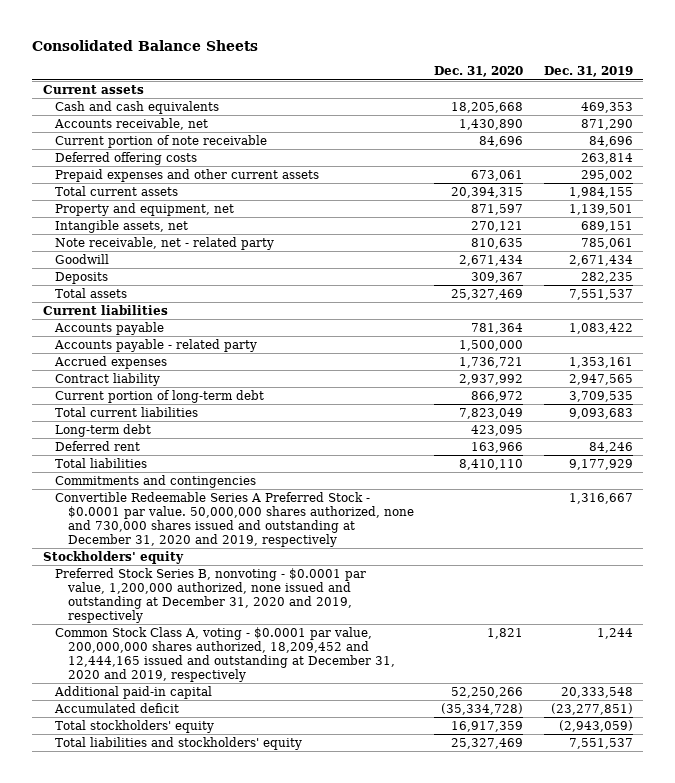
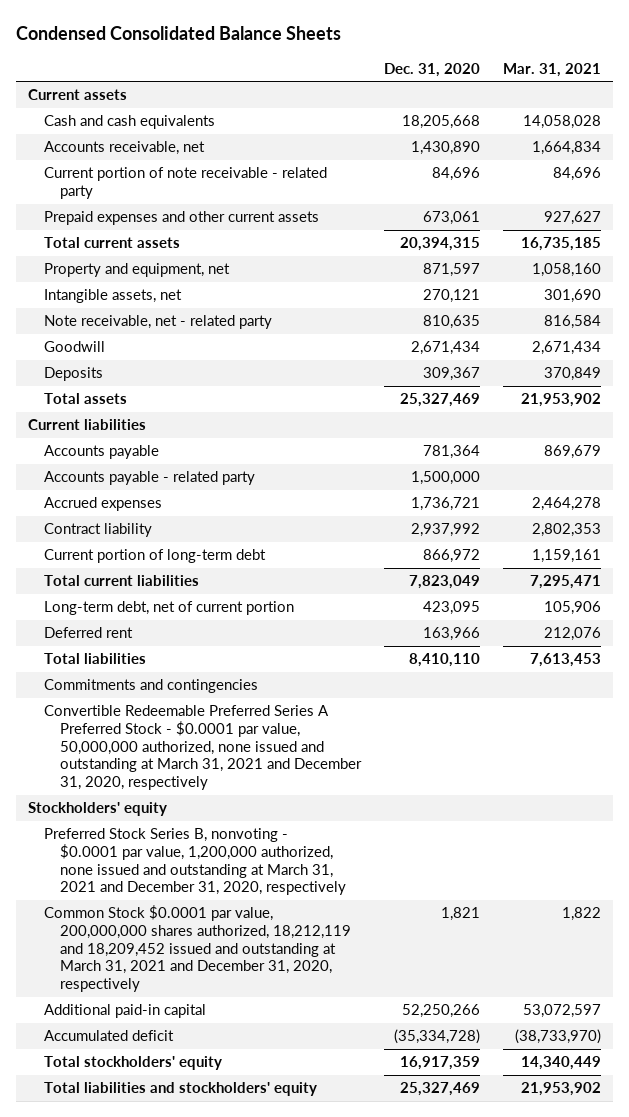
[32,39,259,51] Consolidated Balance Sheets -> [16,26,342,41] Condensed Consolidated Balance Sheets
[543,66,633,78] Dec. 31, 2019 -> none
none -> [503,62,602,77] Mar. 31, 2021
[55,151,198,165] Deferred offering costs -> none
[55,134,268,148] Current portion of note receivable -> [44,167,328,200] Current portion of note receivable - related party
[55,423,152,437] Long-term debt -> [44,601,295,616] Long-term debt, net of current portion
[55,491,414,547] Convertible Redeemable Series A Preferred Stock - $0.0001 par value. 50,000,000 shares authorized, none and 730,000 shares issued and outstanding at December 31, 2020 and 2019, respectively -> [44,705,363,791] Convertible Redeemable Preferred Series A Preferred Stock - $0.0001 par value, 50,000,000 authorized, none issued and outstanding at March 31, 2021 and December 31, 2020, respectively
[55,567,367,623] Preferred Stock Series B, nonvoting - $0.0001 par value, 1,200,000 authorized, none issued and outstanding at December 31, 2020 and 2019, respectively -> [44,828,347,896] Preferred Stock Series B, nonvoting - $0.0001 par value, 1,200,000 authorized, none issued and outstanding at March 31, 2021 and December 31, 2020, respectively
[55,626,395,682] Common Stock Class A, voting - $0.0001 par value, 200,000,000 shares authorized, 18,209,452 and 12,444,165 issued and outstanding at December 31, 2020 and 2019, respectively -> [44,905,352,993] Common Stock $0.0001 par value, 200,000,000 shares authorized, 18,212,119 and 18,209,452 issued and outstanding at March 31, 2021 and December 31, 2020, respectively

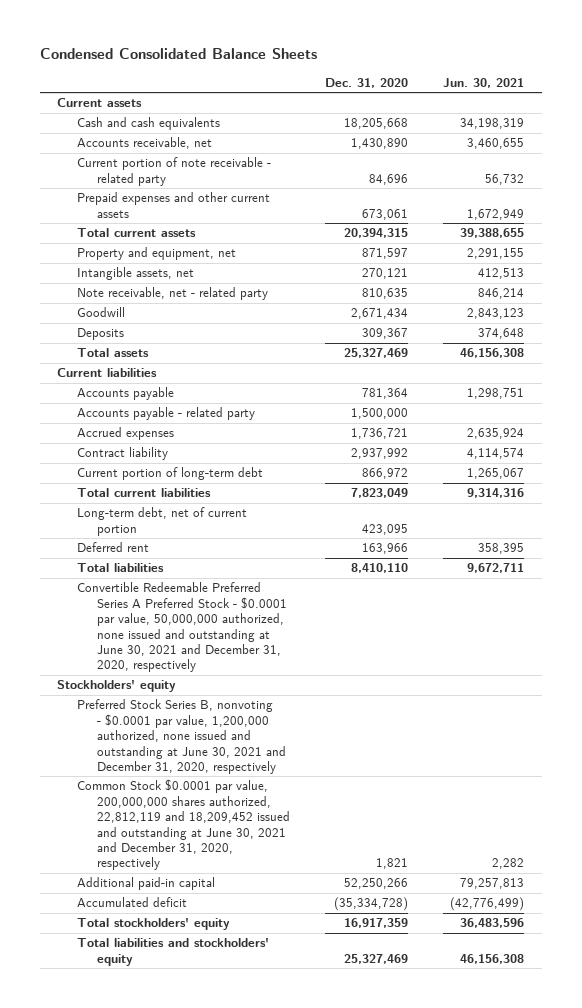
[503,62,602,77] Mar. 31, 2021 -> none
none -> [443,77,525,88] Jun. 30, 2021
[44,679,259,694] Commitments and contingencies -> none
[44,705,363,791] Convertible Redeemable Preferred Series A Preferred Stock - $0.0001 par value, 50,000,000 authorized, none issued and outstanding at March 31, 2021 and December 31, 2020, respectively -> [76,582,287,673] Convertible Redeemable Preferred Series A Preferred Stock - $0.0001 par value, 50,000,000 authorized, none issued and outstanding at June 30, 2021 and December 31, 2020, respectively
[44,828,347,896] Preferred Stock Series B, nonvoting - $0.0001 par value, 1,200,000 authorized, none issued and outstanding at March 31, 2021 and December 31, 2020, respectively -> [76,699,286,774] Preferred Stock Series B, nonvoting - $0.0001 par value, 1,200,000 authorized, none issued and outstanding at June 30, 2021 and December 31, 2020, respectively
[44,905,352,993] Common Stock $0.0001 par value, 200,000,000 shares authorized, 18,212,119 and 18,209,452 issued and outstanding at March 31, 2021 and December 31, 2020, respectively -> [76,779,290,871] Common Stock $0.0001 par value, 200,000,000 shares authorized, 22,812,119 and 18,209,452 issued and outstanding at June 30, 2021 and December 31, 2020, respectively

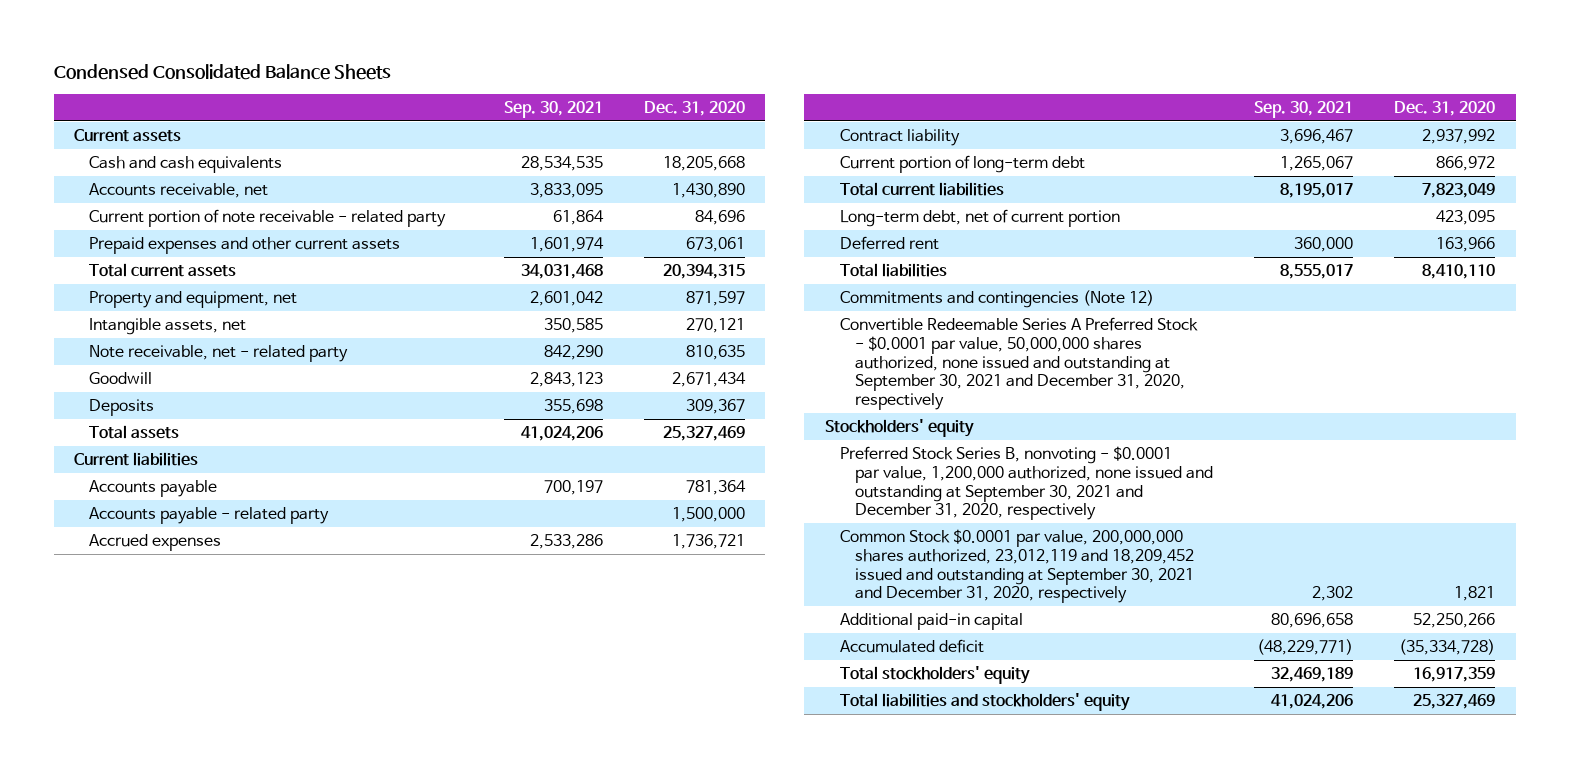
[443,77,525,88] Jun. 30, 2021 -> none
none -> [503,101,603,119] Sep. 30, 2021
none -> [840,290,1155,309] Commitments and contingencies (Note 12)
[76,582,287,673] Convertible Redeemable Preferred Series A Preferred Stock - $0.0001 par value, 50,000,000 authorized, none issued and outstanding at June 30, 2021 and December 31, 2020, respectively -> [840,317,1199,411] Convertible Redeemable Series A Preferred Stock - $0.0001 par value, 50,000,000 shares authorized, none issued and outstanding at September 30, 2021 and December 31, 2020, respectively
[76,699,286,774] Preferred Stock Series B, nonvoting - $0.0001 par value, 1,200,000 authorized, none issued and outstanding at June 30, 2021 and December 31, 2020, respectively -> [840,446,1214,521] Preferred Stock Series B, nonvoting - $0.0001 par value, 1,200,000 authorized, none issued and outstanding at September 30, 2021 and December 31, 2020, respectively
[76,779,290,871] Common Stock $0.0001 par value, 200,000,000 shares authorized, 22,812,119 and 18,209,452 issued and outstanding at June 30, 2021 and December 31, 2020, respectively -> [840,529,1195,604] Common Stock $0.0001 par value, 200,000,000 shares authorized, 23,012,119 and 18,209,452 issued and outstanding at September 30, 2021 and December 31, 2020, respectively

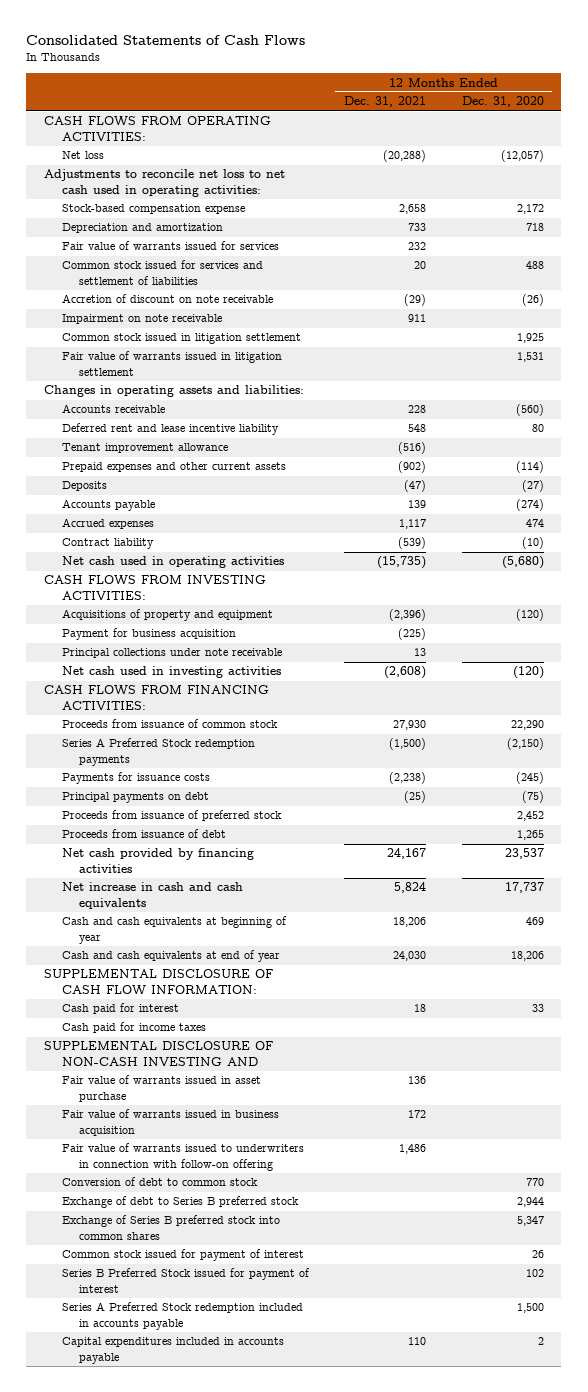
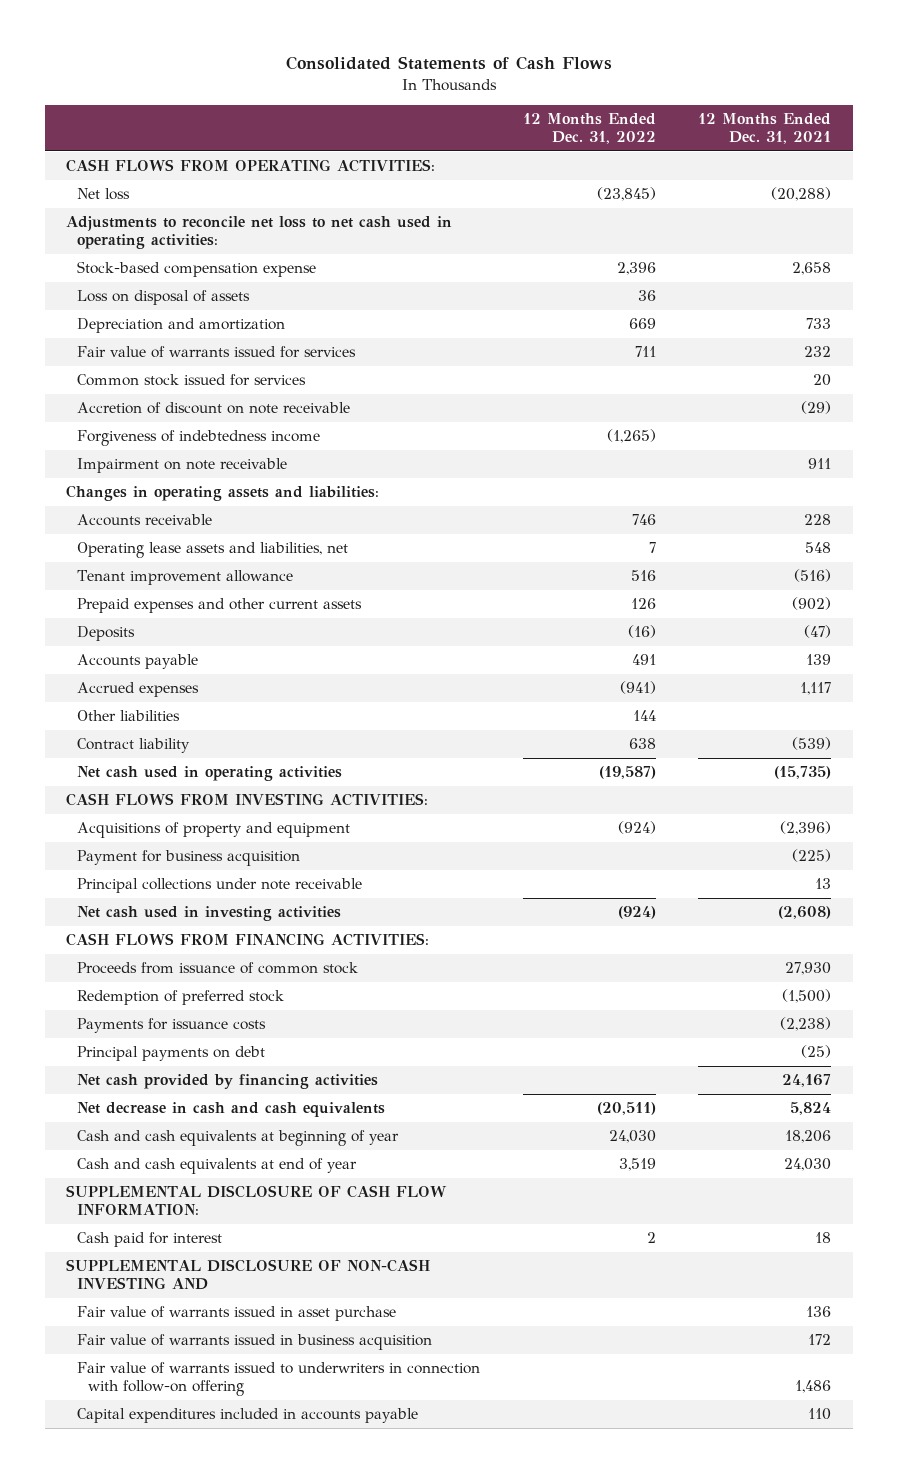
[461,96,544,108] Dec. 31, 2020 -> none
none -> [522,113,656,145] 12 Months Ended Dec. 31, 2022
none -> [77,290,251,306] Loss on disposal of assets
[61,260,263,285] Common stock issued for services and settlement of liabilities -> [77,374,307,387] Common stock issued for services
none -> [77,430,321,447] Forgiveness of indebtedness income
[61,333,301,345] Common stock issued in litigation settlement -> none
[61,351,282,376] Fair value of warrants issued in litigation settlement -> none
[61,423,279,436] Deferred rent and lease incentive liability -> [77,542,349,559] Operating lease assets and liabilities, net
none -> [77,710,181,722] Other liabilities
[61,738,255,766] Series A Preferred Stock redemption payments -> [77,990,285,1006] Redemption of preferred stock
[61,810,282,822] Proceeds from issuance of preferred stock -> none
[61,829,226,839] Proceeds from issuance of debt -> none
[61,882,243,909] Net increase in cash and cash equivalents -> [77,1102,386,1118] Net decrease in cash and cash equivalents
[61,1022,206,1034] Cash paid for income taxes -> none
[61,1177,258,1187] Conversion of debt to common stock -> none
[61,1196,299,1209] Exchange of debt to Series B preferred stock -> none
[61,1215,280,1240] Exchange of Series B preferred stock into common shares -> none
[61,1249,304,1262] Common stock issued for payment of interest -> none
[61,1268,310,1293] Series B Preferred Stock issued for payment of interest -> none
[61,1302,303,1330] Series A Preferred Stock redemption included in accounts payable -> none

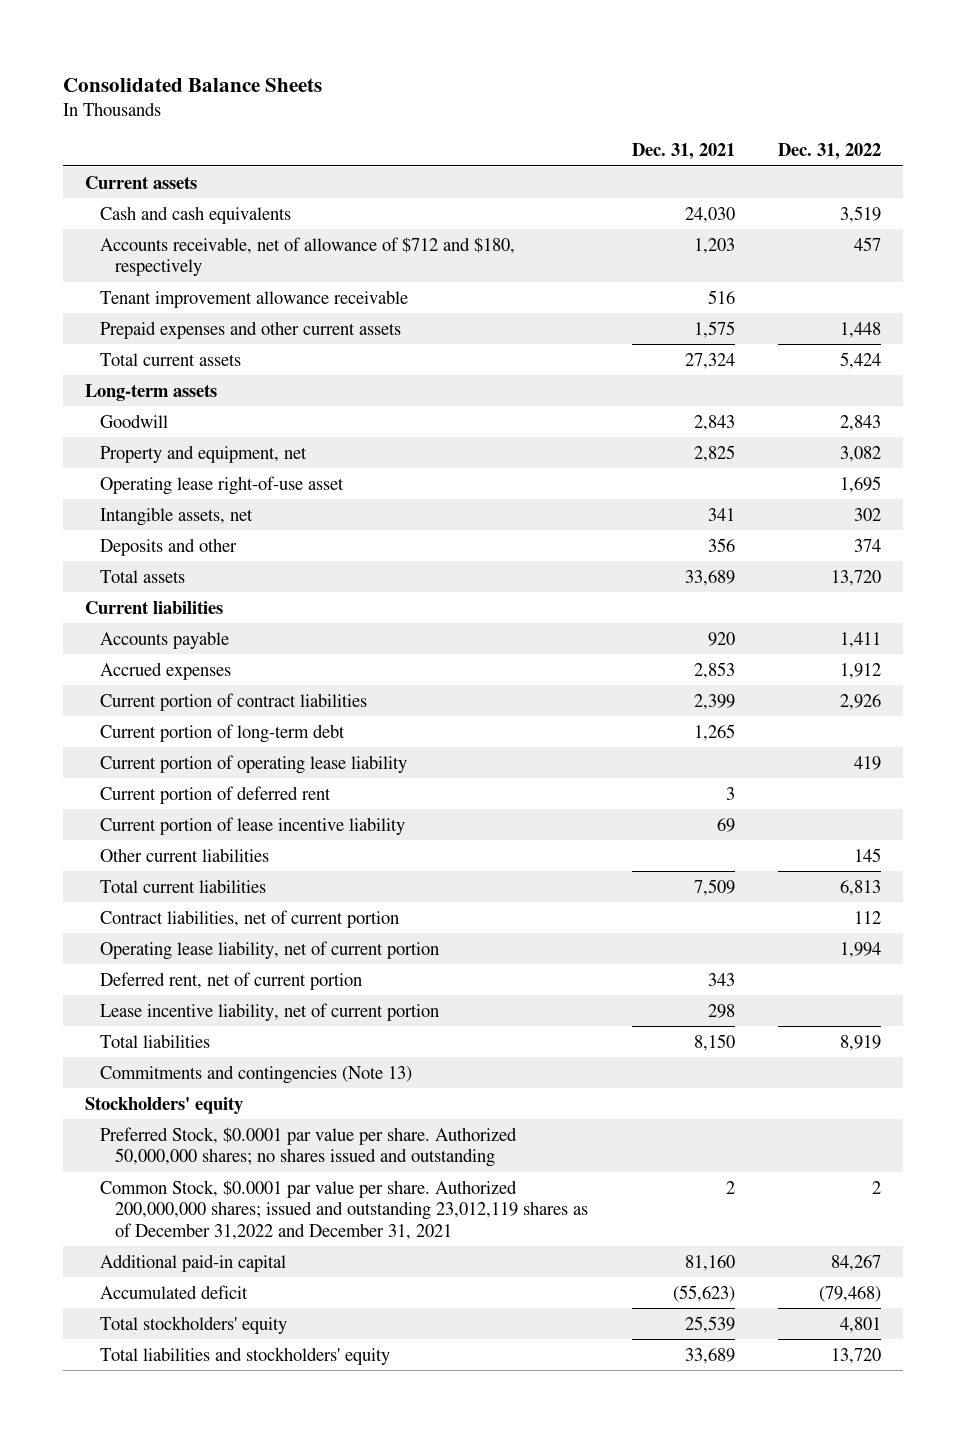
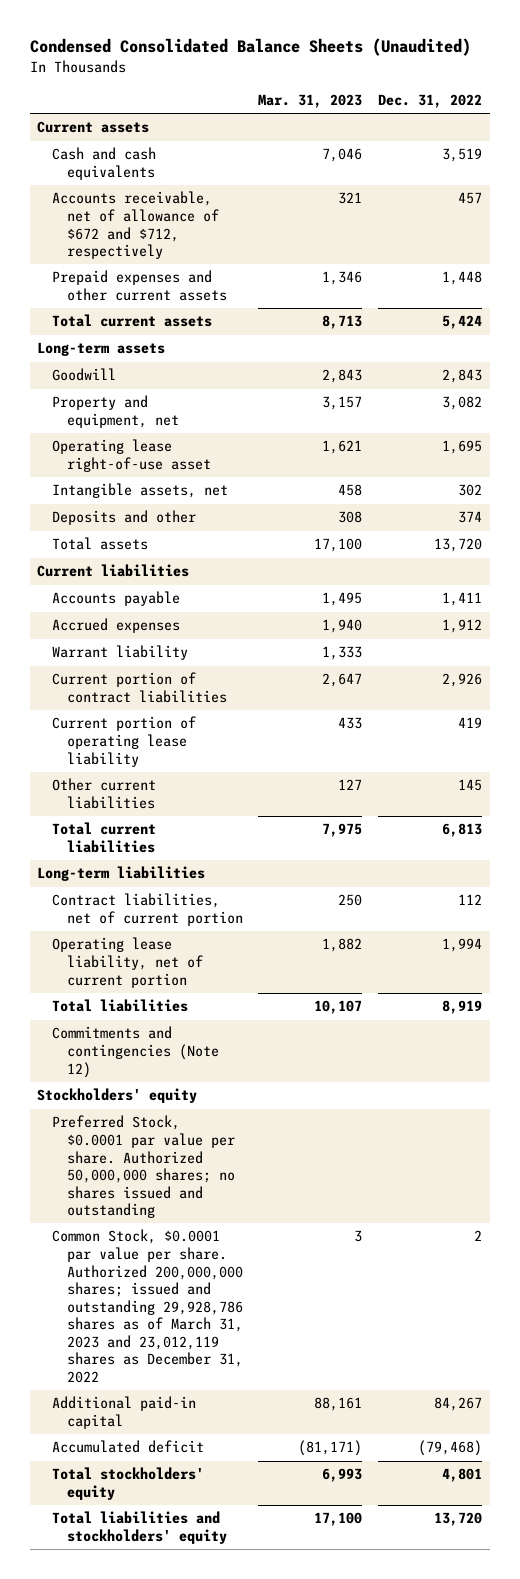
[62,77,322,92] Consolidated Balance Sheets -> [29,38,471,57] Condensed Consolidated Balance Sheets (Unaudited)
[631,143,735,161] Dec. 31, 2021 -> none
none -> [258,93,363,108] Mar. 31, 2023
[99,289,408,308] Tenant improvement allowance receivable -> none
[99,236,515,277] Accounts receivable, net of allowance of $712 and $180, respectively -> [52,191,219,260] Accounts receivable, net of allowance of $672 and $712, respectively
none -> [52,645,189,661] Warrant liability
[99,723,345,743] Current portion of long-term debt -> none
[99,785,331,804] Current portion of deferred rent -> none
[99,816,405,835] Current portion of lease incentive liability -> none
none -> [37,866,206,882] Long-term liabilities
[99,971,362,990] Deferred rent, net of current portion -> none
[99,1002,439,1021] Lease incentive liability, net of current portion -> none
[99,1064,412,1084] Commitments and contingencies (Note 13) -> [52,1026,219,1078] Commitments and contingencies (Note 12)
[99,1179,589,1240] Common Stock, $0.0001 par value per share. Authorized 200,000,000 shares; issued and outstanding 23,012,119 shares as of December 31,2022 and December 31, 2021 -> [52,1229,243,1383] Common Stock, $0.0001 par value per share. Authorized 200,000,000 shares; issued and outstanding 29,928,786 shares as of March 31, 2023 and 23,012,119 shares as December 31, 2022

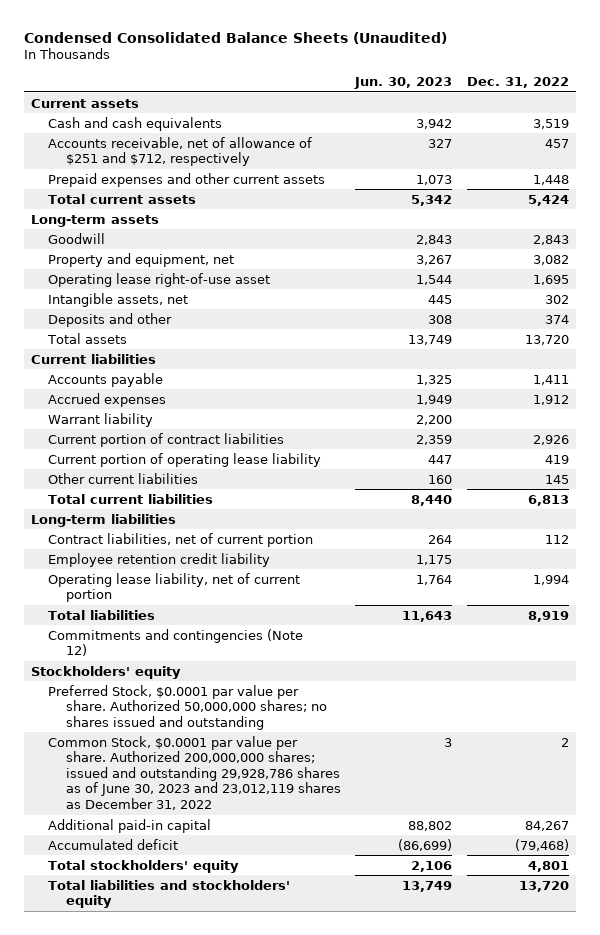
[258,93,363,108] Mar. 31, 2023 -> none
none -> [354,77,453,90] Jun. 30, 2023
[52,191,219,260] Accounts receivable, net of allowance of $672 and $712, respectively -> [48,136,313,167] Accounts receivable, net of allowance of $251 and $712, respectively
none -> [48,552,271,567] Employee retention credit liability
[52,1229,243,1383] Common Stock, $0.0001 par value per share. Authorized 200,000,000 shares; issued and outstanding 29,928,786 shares as of March 31, 2023 and 23,012,119 shares as December 31, 2022 -> [48,735,341,811] Common Stock, $0.0001 par value per share. Authorized 200,000,000 shares; issued and outstanding 29,928,786 shares as of June 30, 2023 and 23,012,119 shares as December 31, 2022

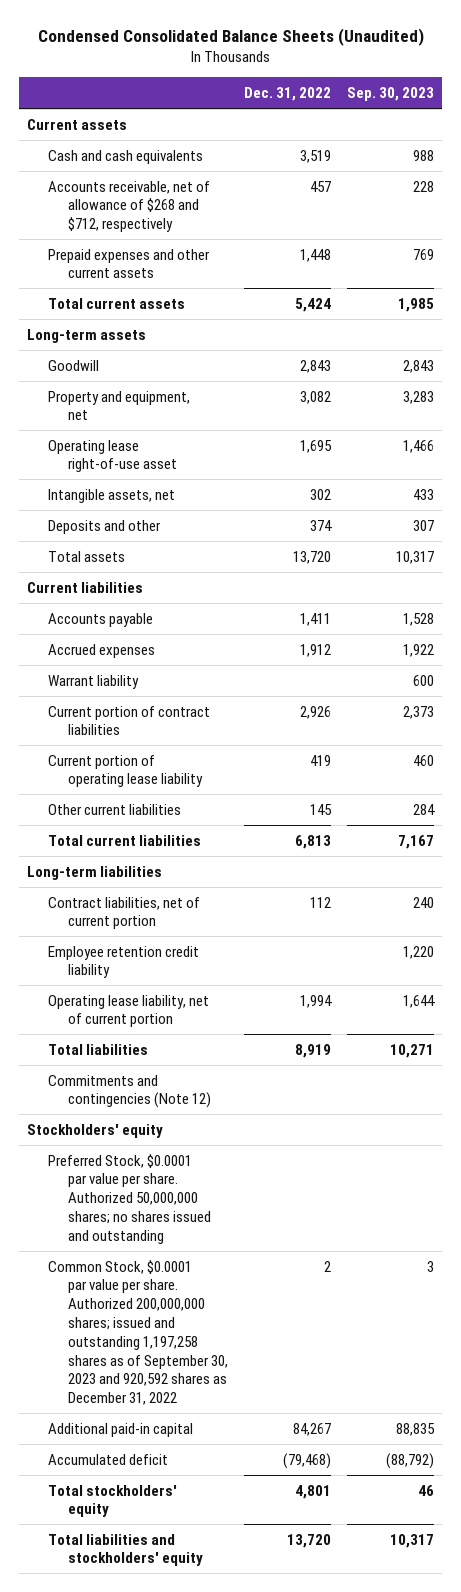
[354,77,453,90] Jun. 30, 2023 -> none
none -> [347,87,435,102] Sep. 30, 2023
[48,136,313,167] Accounts receivable, net of allowance of $251 and $712, respectively -> [47,180,210,233] Accounts receivable, net of allowance of $268 and $712, respectively
[48,735,341,811] Common Stock, $0.0001 par value per share. Authorized 200,000,000 shares; issued and outstanding 29,928,786 shares as of June 30, 2023 and 23,012,119 shares as December 31, 2022 -> [47,1259,229,1406] Common Stock, $0.0001 par value per share. Authorized 200,000,000 shares; issued and outstanding 1,197,258 shares as of September 30, 2023 and 920,592 shares as December 31, 2022

